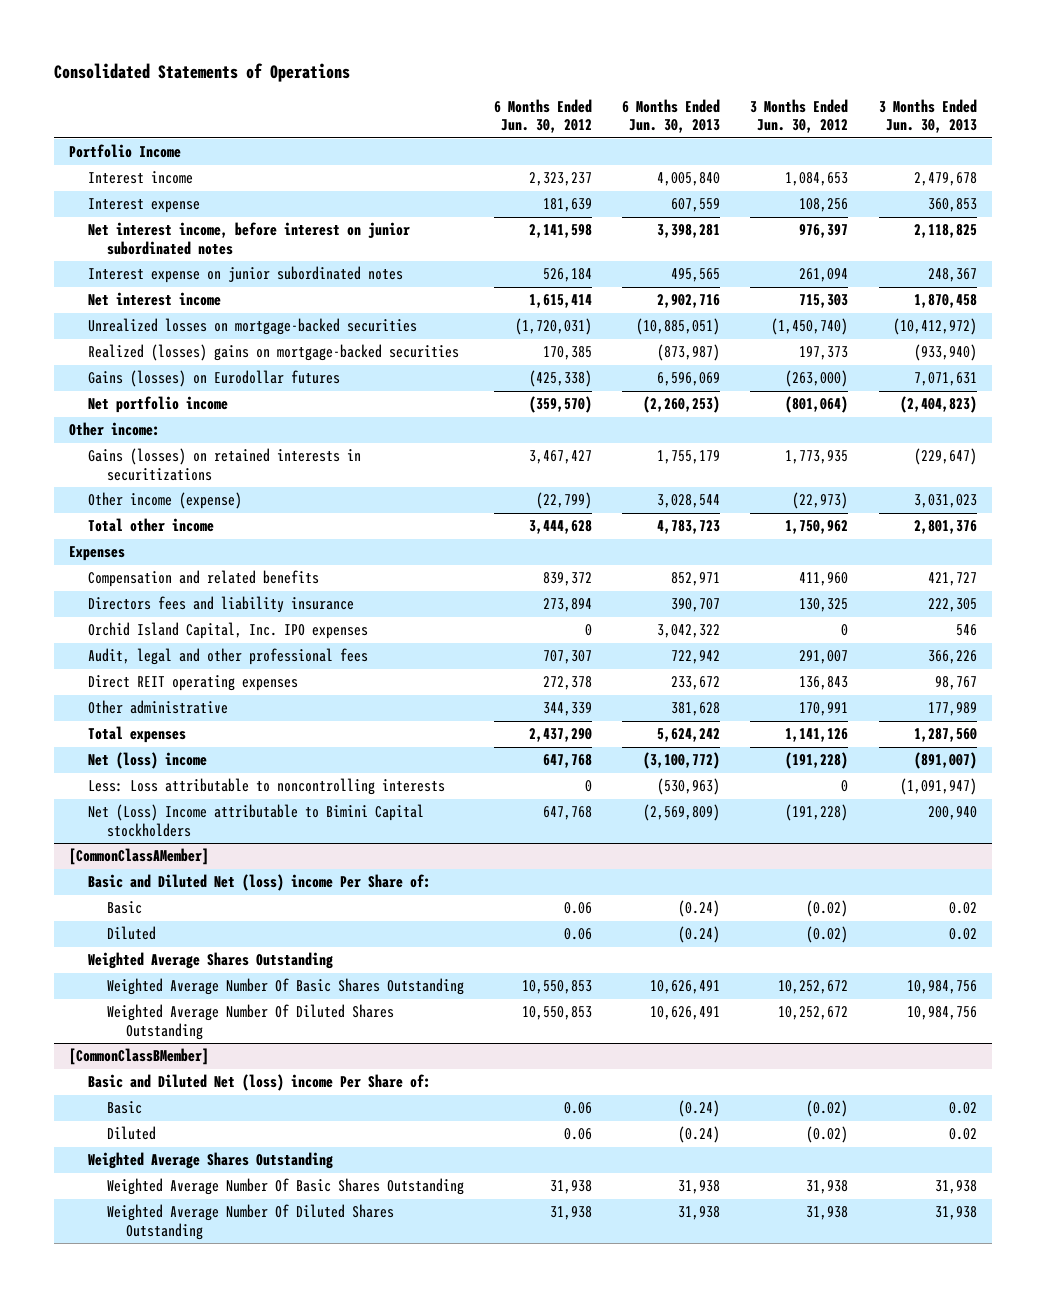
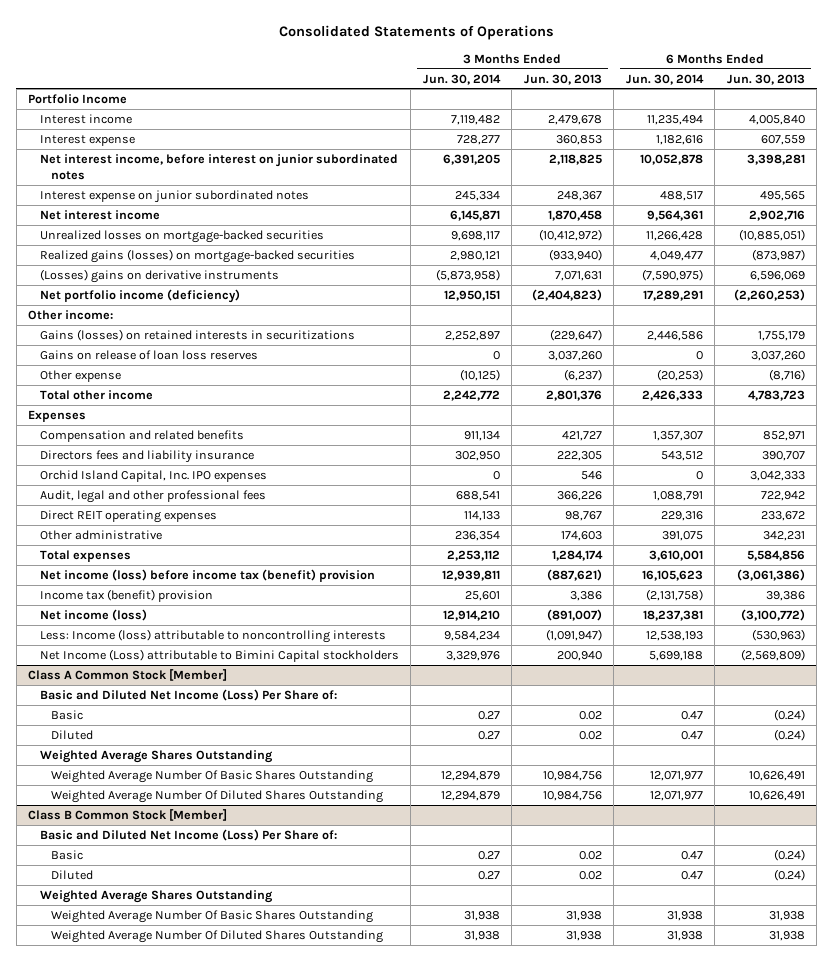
[494,98,593,134] 6 Months Ended Jun. 30, 2012 -> none
[750,98,849,134] 3 Months Ended Jun. 30, 2012 -> none
none -> [422,73,501,85] Jun. 30, 2014
none -> [625,73,704,85] Jun. 30, 2014
[87,344,459,362] Realized (losses) gains on mortgage-backed securities -> [39,248,355,263] Realized gains (losses) on mortgage-backed securities
[87,370,340,388] Gains (losses) on Eurodollar futures -> [39,268,279,283] (Losses) gains on derivative instruments
[87,396,228,414] Net portfolio income -> [39,288,240,303] Net portfolio income (deficiency)
none -> [39,349,258,360] Gains on release of loan loss reserves
[87,492,242,510] Other income (expense) -> [39,369,121,382] Other expense
[657,494,721,509] 3,028,544 -> [768,368,805,381] (8,716)
[913,494,977,509] 3,031,023 -> [563,368,602,381] (6,237)
[657,624,721,639] 3,042,322 -> [749,470,805,481] 3,042,333
[68,848,209,866] [CommonClassAMember] -> none
[671,702,721,717] 381,628 -> [762,530,805,541] 342,231
[927,702,977,717] 177,989 -> [560,530,602,541] 174,603
[657,728,721,743] 5,624,242 -> [746,549,805,561] 5,584,856
[913,728,977,743] 1,287,560 -> [551,549,603,561] 1,284,174
none -> [39,568,375,582] Net income (loss) before income tax (benefit) provision
none -> [39,588,213,602] Income tax (benefit) provision
[87,752,207,770] Net (loss) income -> [39,608,147,621] Net income (loss)
[87,778,445,796] Less: Loss attributable to noncontrolling interests -> [39,628,386,643] Less: Income (loss) attributable to noncontrolling interests
[87,804,424,837] Net (Loss) Income attributable to Bimini Capital stockholders -> [39,648,399,662] Net Income (Loss) attributable to Bimini Capital stockholders
none -> [28,668,228,681] Class A Common Stock [Member]
[87,874,431,892] Basic and Diluted Net (loss) income Per Share of: -> [39,688,337,701] Basic and Diluted Net Income (Loss) Per Share of:
[68,1048,209,1066] [CommonClassBMember] -> none
none -> [28,808,228,821] Class B Common Stock [Member]
[87,1074,431,1092] Basic and Diluted Net (loss) income Per Share of: -> [39,828,337,841] Basic and Diluted Net Income (Loss) Per Share of:

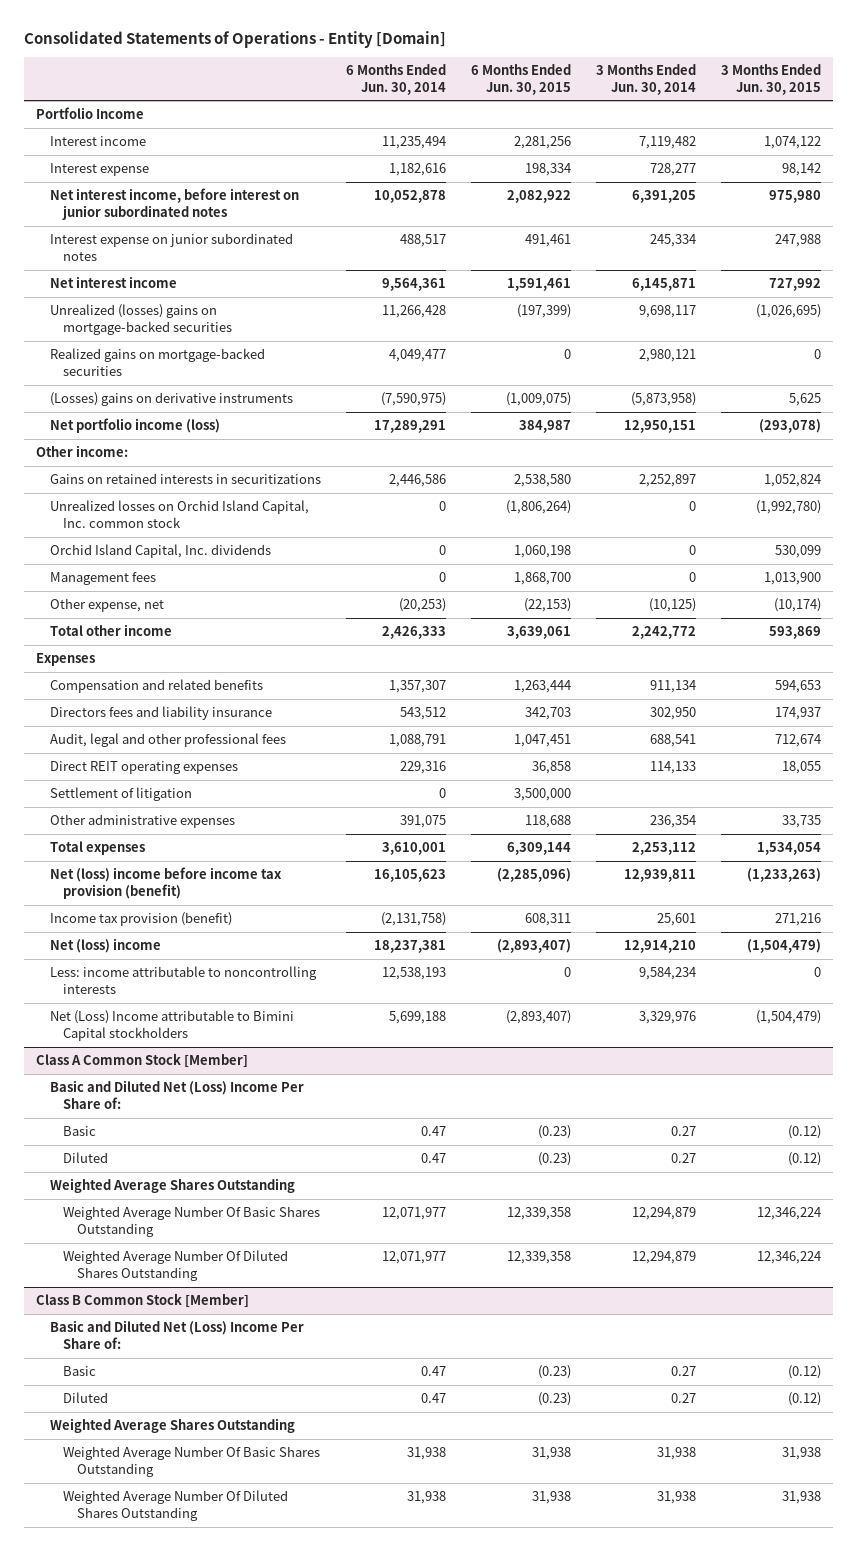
[278,25,554,41] Consolidated Statements of Operations -> [23,30,446,48] Consolidated Statements of Operations - Entity [Domain]
[523,73,602,85] Jun. 30, 2013 -> none
[726,73,805,85] Jun. 30, 2013 -> none
none -> [470,64,571,95] 6 Months Ended Jun. 30, 2015
none -> [720,64,821,95] 3 Months Ended Jun. 30, 2015
[39,229,324,243] Unrealized losses on mortgage-backed securities -> [49,304,233,336] Unrealized (losses) gains on mortgage-backed securities
[39,248,355,263] Realized gains (losses) on mortgage-backed securities -> [49,348,265,377] Realized gains on mortgage-backed securities
[39,288,240,303] Net portfolio income (deficiency) -> [49,418,220,434] Net portfolio income (loss)
[39,349,258,360] Gains on release of loan loss reserves -> none
[39,328,355,341] Gains (losses) on retained interests in securitizations -> [49,473,321,485] Gains on retained interests in securitizations
none -> [49,500,309,529] Unrealized losses on Orchid Island Capital, Inc. common stock
none -> [49,544,271,559] Orchid Island Capital, Inc. dividends
none -> [49,572,156,586] Management fees
[39,369,121,382] Other expense -> [49,598,164,613] Other expense, net
[39,469,267,482] Orchid Island Capital, Inc. IPO expenses -> none
none -> [49,787,192,802] Settlement of litigation
[39,529,162,540] Other administrative -> [49,814,235,829] Other administrative expenses
[39,568,375,582] Net income (loss) before income tax (benefit) provision -> [49,867,282,900] Net (loss) income before income tax provision (benefit)
[39,588,213,602] Income tax (benefit) provision -> [49,912,232,927] Income tax provision (benefit)
[39,608,147,621] Net income (loss) -> [49,938,161,954] Net (loss) income
[39,628,386,643] Less: Income (loss) attributable to noncontrolling interests -> [49,966,317,995] Less: income attributable to noncontrolling interests
[39,648,399,662] Net Income (Loss) attributable to Bimini Capital stockholders -> [49,1010,294,1042] Net (Loss) Income attributable to Bimini Capital stockholders
[39,688,337,701] Basic and Diluted Net Income (Loss) Per Share of: -> [49,1080,304,1110] Basic and Diluted Net (Loss) Income Per Share of:
[39,828,337,841] Basic and Diluted Net Income (Loss) Per Share of: -> [49,1320,304,1350] Basic and Diluted Net (Loss) Income Per Share of:

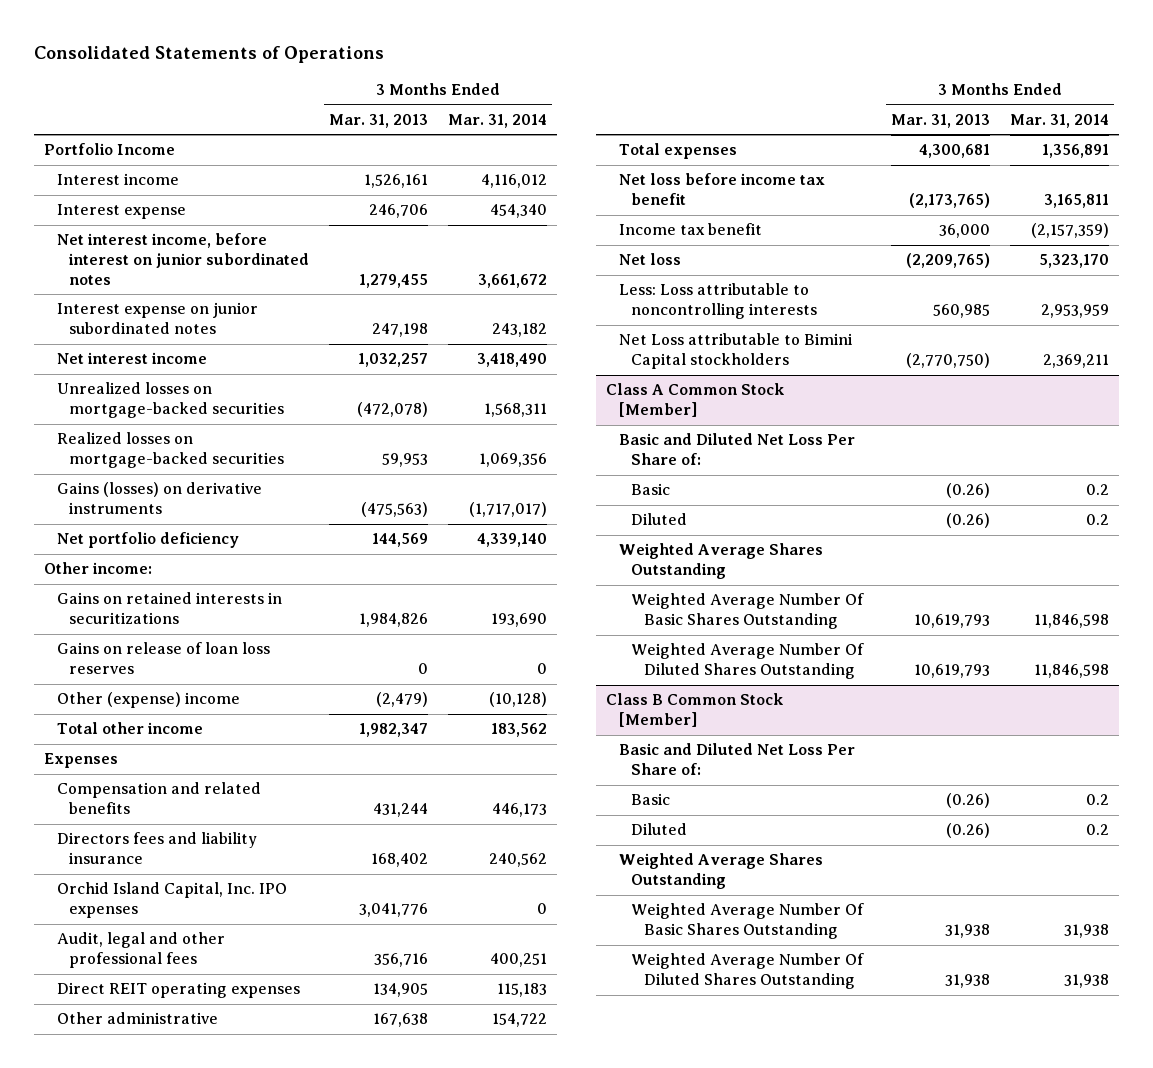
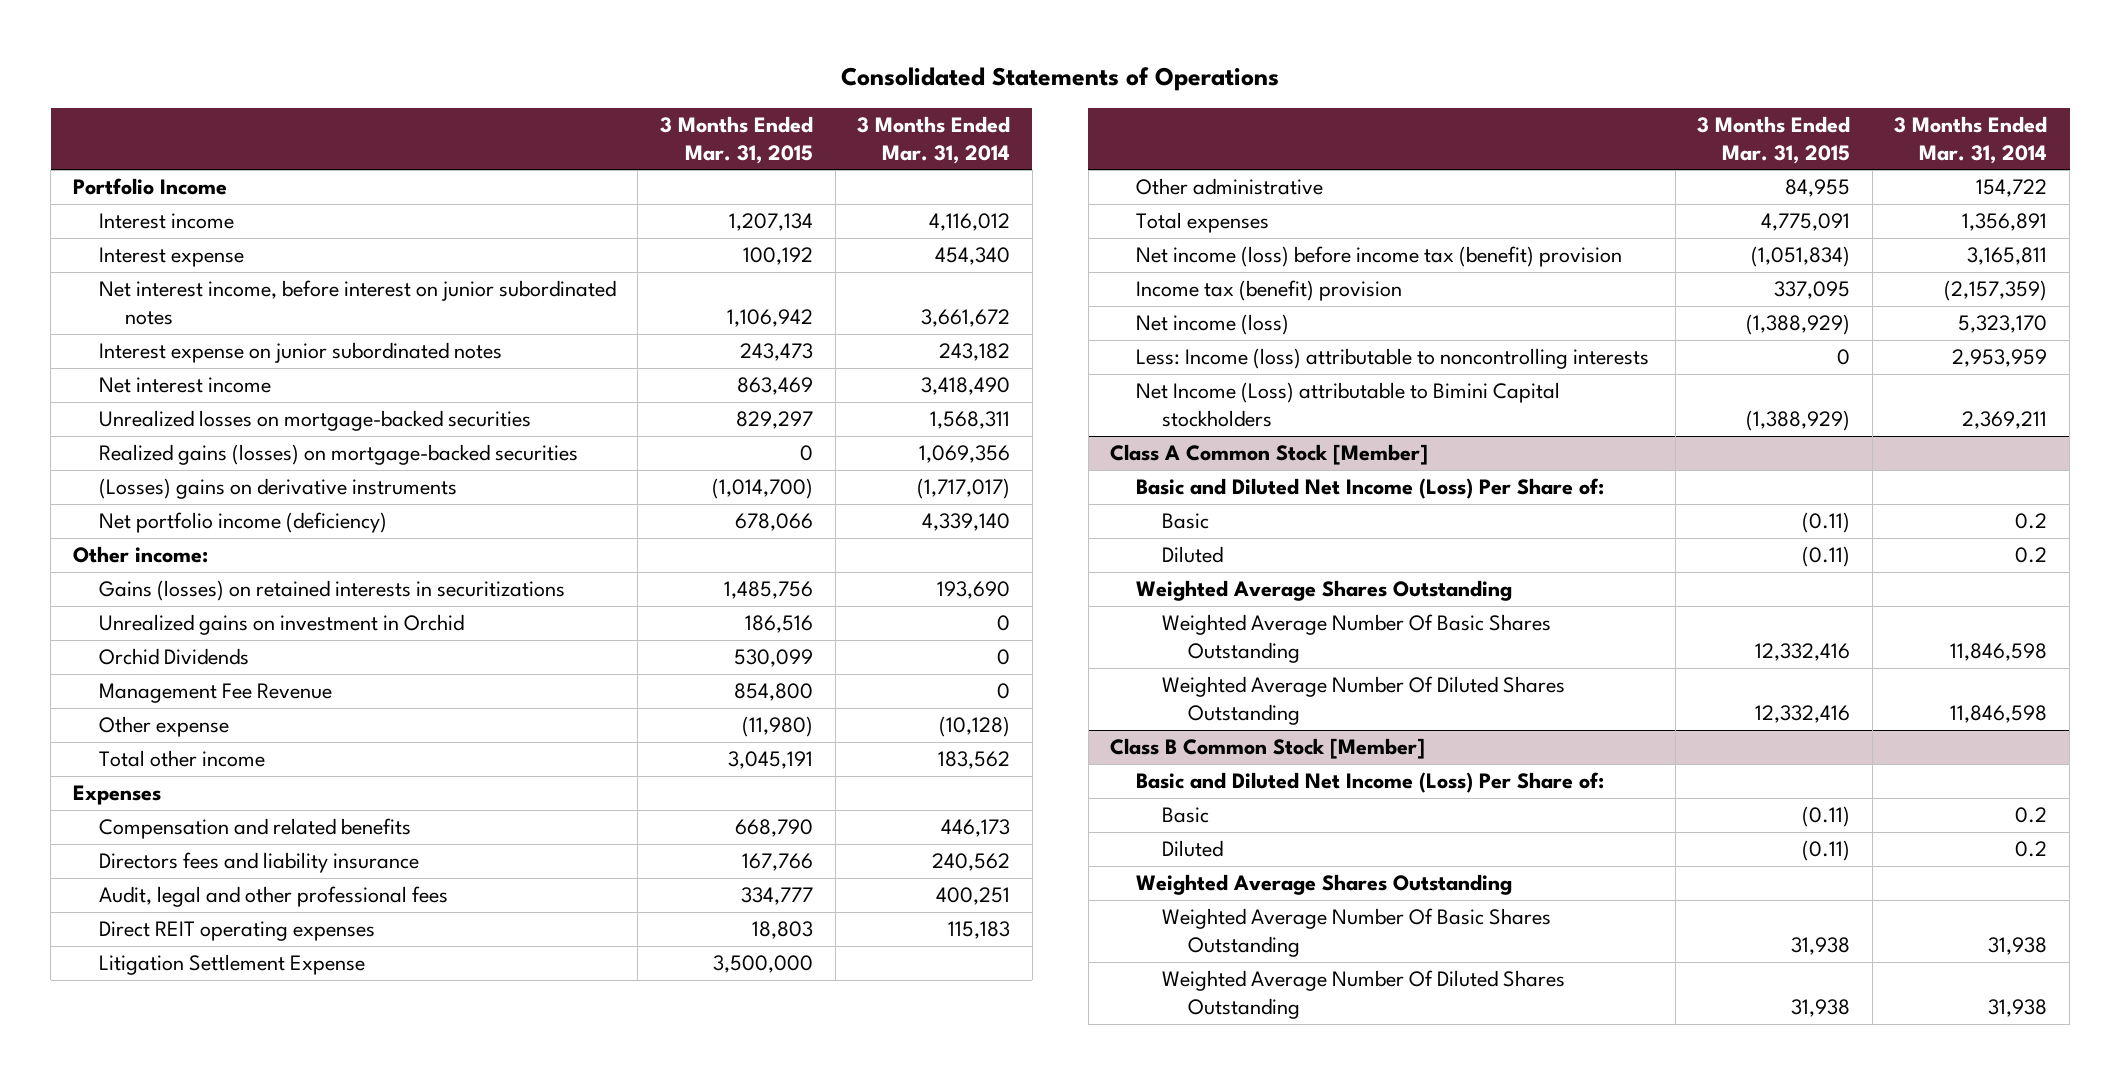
[329,113,429,128] Mar. 31, 2013 -> none
none -> [660,116,814,164] 3 Months Ended Mar. 31, 2015
[56,432,285,469] Realized losses on mortgage-backed securities -> [98,444,578,466] Realized gains (losses) on mortgage-backed securities
[56,482,262,515] Gains (losses) on derivative instruments -> [98,478,457,500] (Losses) gains on derivative instruments
[56,532,239,549] Net portfolio deficiency -> [98,512,387,534] Net portfolio income (deficiency)
[56,642,270,675] Gains on release of loan loss reserves -> none
[56,592,282,625] Gains on retained interests in securitizations -> [98,580,565,602] Gains (losses) on retained interests in securitizations
none -> [98,614,464,636] Unrealized gains on investment in Orchid
none -> [98,648,249,666] Orchid Dividends
none -> [98,683,332,704] Management Fee Revenue
[56,692,240,709] Other (expense) income -> [98,716,229,738] Other expense
[56,882,287,919] Orchid Island Capital, Inc. IPO expenses -> none
none -> [98,954,365,976] Litigation Settlement Expense
[618,173,825,206] Net loss before income tax benefit -> [1135,246,1622,268] Net income (loss) before income tax (benefit) provision
[618,223,762,236] Income tax benefit -> [1135,280,1402,302] Income tax (benefit) provision
[618,253,681,266] Net loss -> [1135,314,1289,336] Net income (loss)
[618,283,818,320] Less: Loss attributable to noncontrolling interests -> [1135,348,1649,370] Less: Income (loss) attributable to noncontrolling interests
[618,333,853,370] Net Loss attributable to Bimini Capital stockholders -> [1135,382,1560,427] Net Income (Loss) attributable to Bimini Capital stockholders
[618,433,855,466] Basic and Diluted Net Loss Per Share of: -> [1135,478,1604,500] Basic and Diluted Net Income (Loss) Per Share of:
[618,743,855,776] Basic and Diluted Net Loss Per Share of: -> [1135,772,1604,794] Basic and Diluted Net Income (Loss) Per Share of:

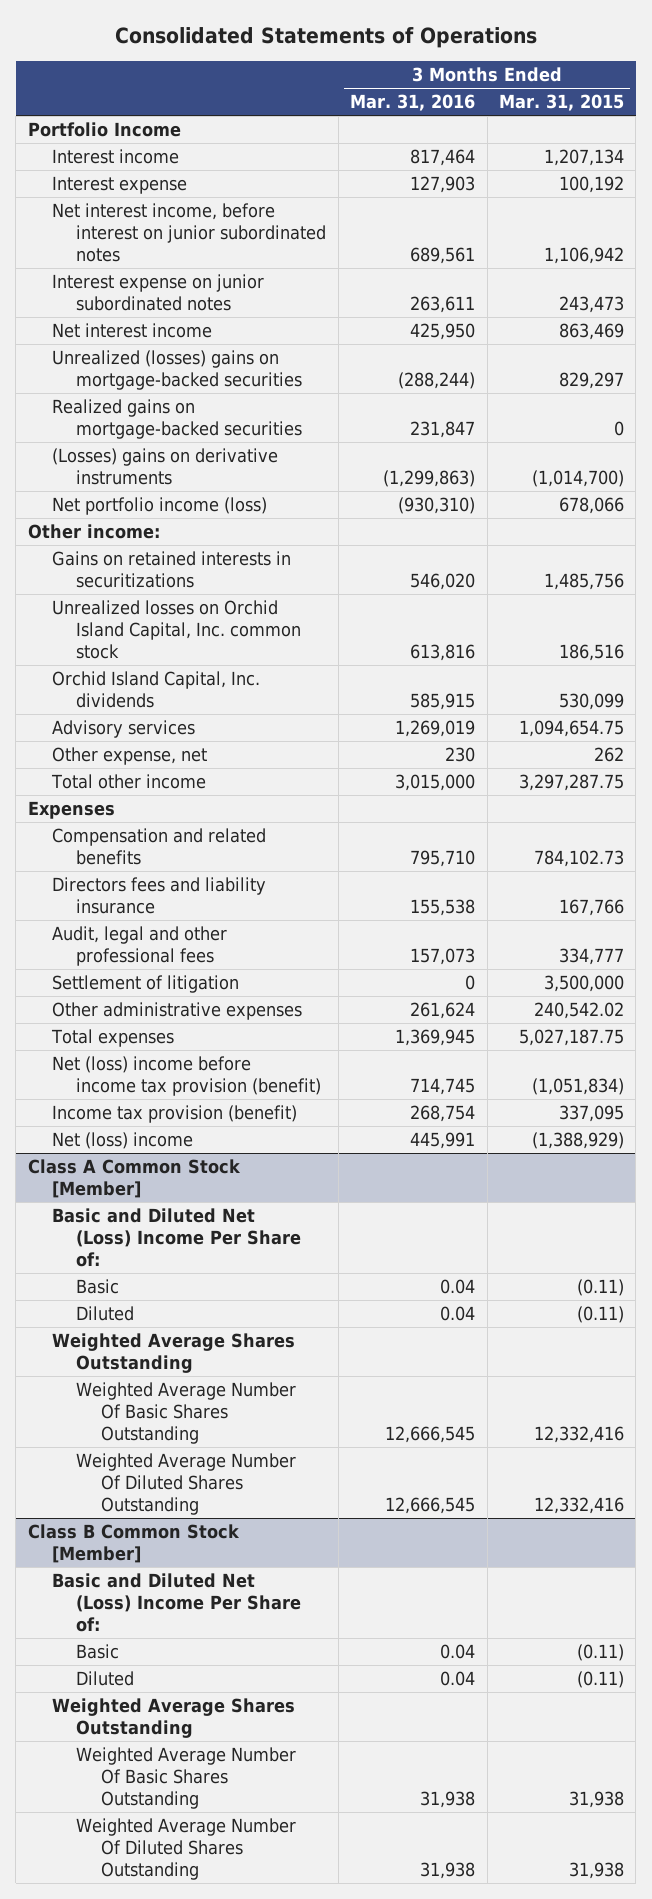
[857,116,1011,164] 3 Months Ended Mar. 31, 2014 -> none
none -> [350,94,476,112] Mar. 31, 2016
[98,410,531,432] Unrealized losses on mortgage-backed securities -> [52,350,303,391] Unrealized (losses) gains on mortgage-backed securities
[98,444,578,466] Realized gains (losses) on mortgage-backed securities -> [52,399,303,440] Realized gains on mortgage-backed securities
[98,512,387,534] Net portfolio income (deficiency) -> [52,497,268,516] Net portfolio income (loss)
[98,683,332,704] Management Fee Revenue -> none
[98,580,565,602] Gains (losses) on retained interests in securitizations -> [52,551,292,589] Gains on retained interests in securitizations
[98,614,464,636] Unrealized gains on investment in Orchid -> [52,600,302,660] Unrealized losses on Orchid Island Capital, Inc. common stock
[98,648,249,666] Orchid Dividends -> [52,671,261,709] Orchid Island Capital, Inc. dividends
none -> [52,720,196,739] Advisory services
[98,716,229,738] Other expense -> [52,747,208,766] Other expense, net
[742,716,814,738] (11,980) -> [593,747,624,763] 262
[728,751,814,770] 3,045,191 -> [518,774,624,792] 3,297,287.75
[735,819,814,838] 668,790 -> [533,850,624,868] 784,102.73
[98,921,375,942] Direct REIT operating expenses -> none
[1135,348,1649,370] Less: Income (loss) attributable to noncontrolling interests -> none
[1135,382,1560,427] Net Income (Loss) attributable to Bimini Capital stockholders -> none
[98,954,365,976] Litigation Settlement Expense -> [52,975,240,994] Settlement of litigation
[1135,178,1323,196] Other administrative -> [52,1002,303,1021] Other administrative expenses
[1785,179,1851,198] 84,955 -> [533,1002,624,1020] 240,542.02
[1761,213,1851,232] 4,775,091 -> [518,1029,624,1047] 5,027,187.75
[1135,246,1622,268] Net income (loss) before income tax (benefit) provision -> [52,1056,322,1097] Net (loss) income before income tax provision (benefit)
[1135,280,1402,302] Income tax (benefit) provision -> [52,1105,298,1124] Income tax provision (benefit)
[1135,314,1289,336] Net income (loss) -> [52,1132,194,1150] Net (loss) income
[1135,478,1604,500] Basic and Diluted Net Income (Loss) Per Share of: -> [52,1208,302,1268] Basic and Diluted Net (Loss) Income Per Share of:
[1135,772,1604,794] Basic and Diluted Net Income (Loss) Per Share of: -> [52,1573,302,1633] Basic and Diluted Net (Loss) Income Per Share of:

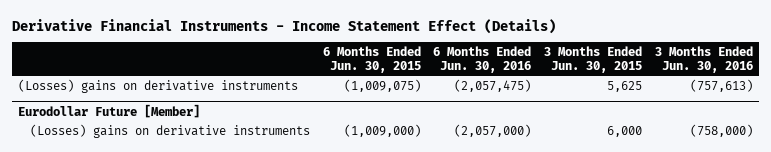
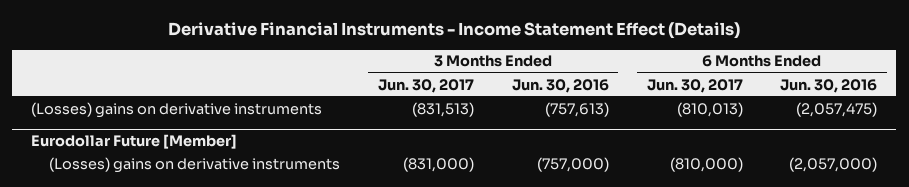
[322,46,421,74] 6 Months Ended Jun. 30, 2015 -> none
[543,46,642,74] 3 Months Ended Jun. 30, 2015 -> none
none -> [377,78,474,93] Jun. 30, 2017
none -> [646,78,743,93] Jun. 30, 2017
[689,123,753,137] (758,000) -> [536,156,609,172] (757,000)

